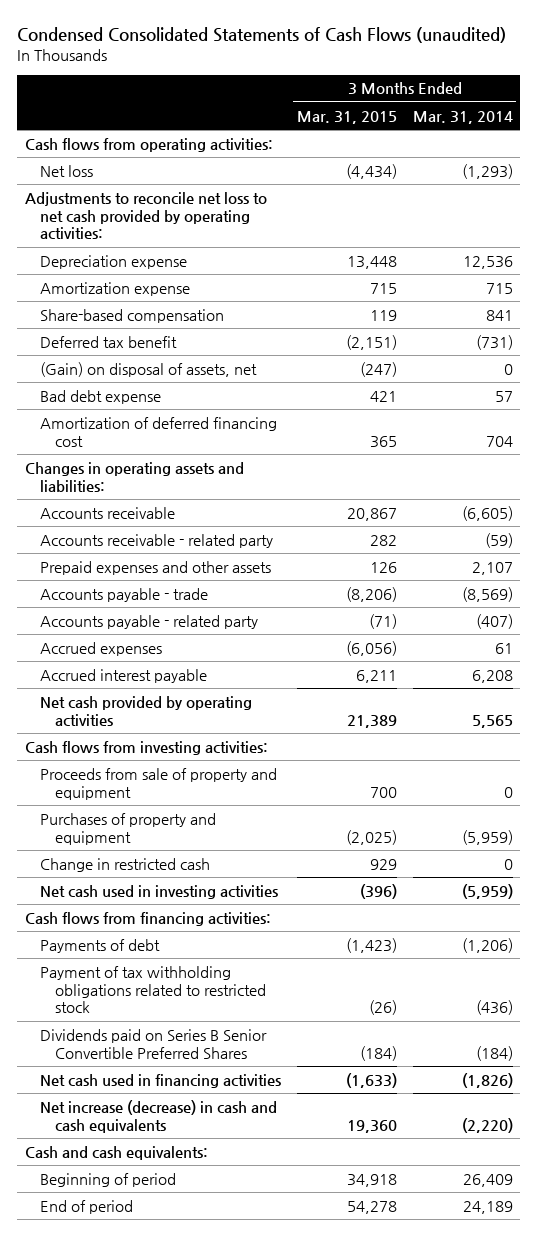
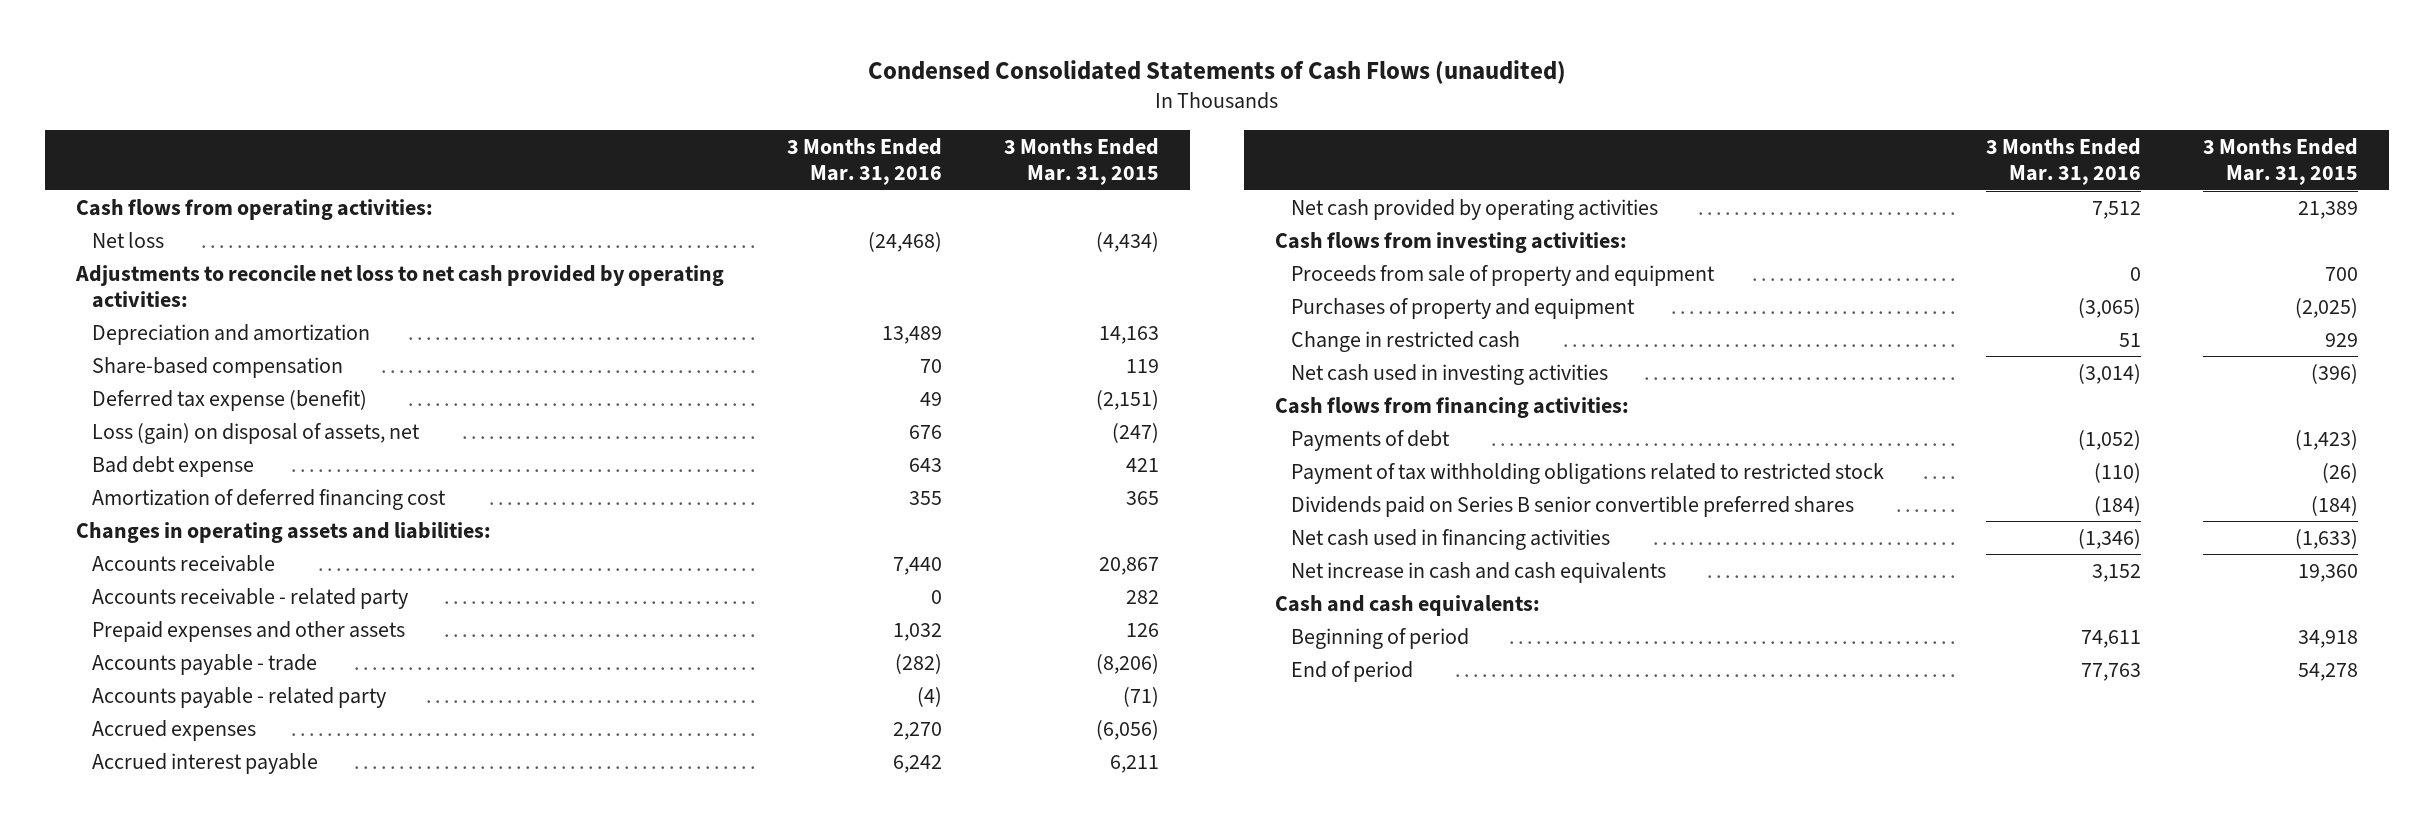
[412,110,513,124] Mar. 31, 2014 -> none
none -> [786,137,942,186] 3 Months Ended Mar. 31, 2016
[40,281,191,296] Amortization expense -> none
[40,254,188,269] Depreciation expense -> [91,323,370,345] Depreciation and amortization
[346,255,397,269] 13,448 -> [1098,325,1159,344] 14,163
[40,335,178,348] Deferred tax benefit -> [91,389,367,411] Deferred tax expense (benefit)
[40,361,258,377] (Gain) on disposal of assets, net -> [91,422,420,444] Loss (gain) on disposal of assets, net
[40,1028,268,1059] Dividends paid on Series B Senior Convertible Preferred Shares -> [1291,495,1855,517] Dividends paid on Series B senior convertible preferred shares
[40,1099,278,1133] Net increase (decrease) in cash and cash equivalents -> [1291,561,1667,583] Net increase in cash and cash equivalents

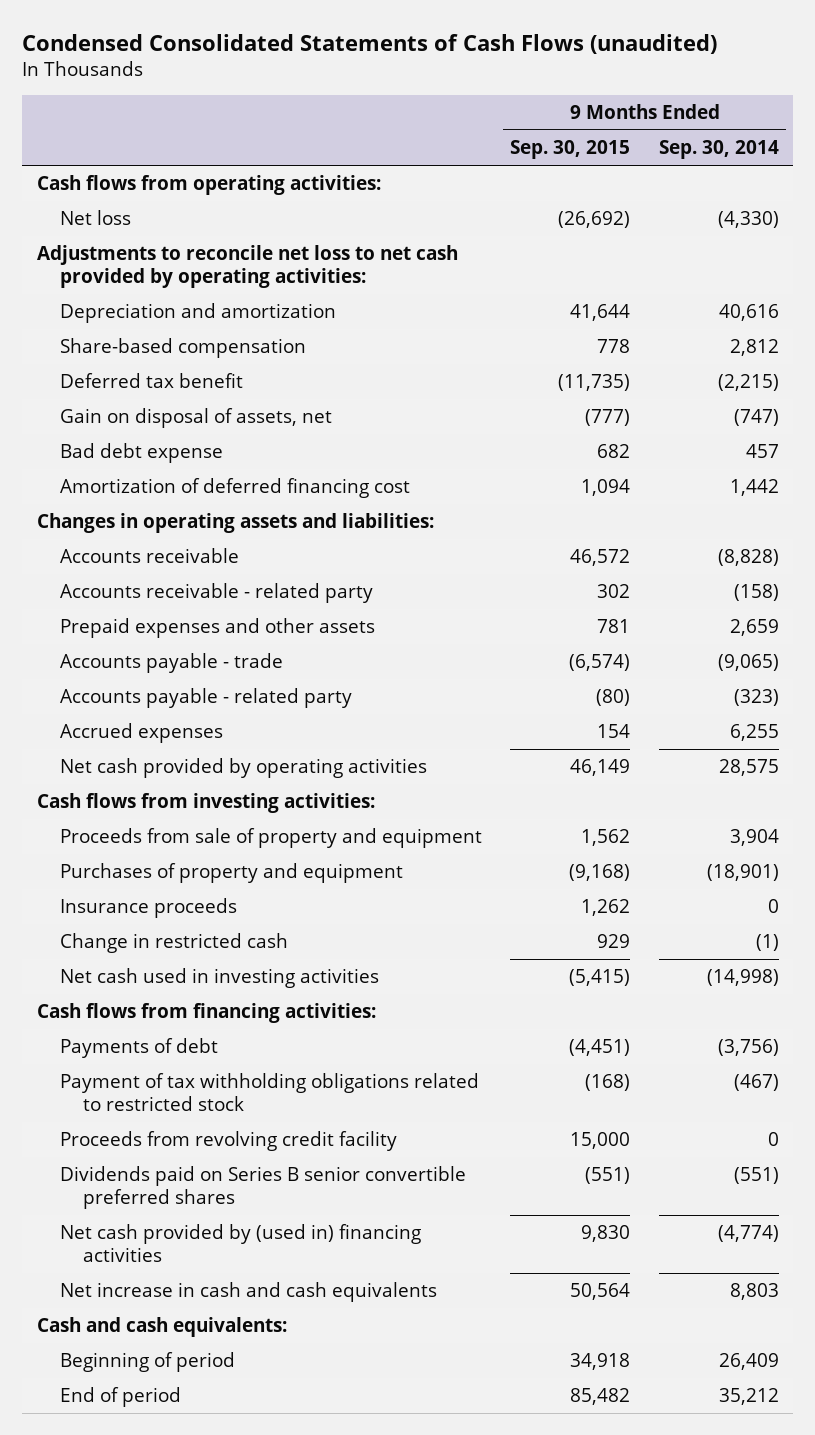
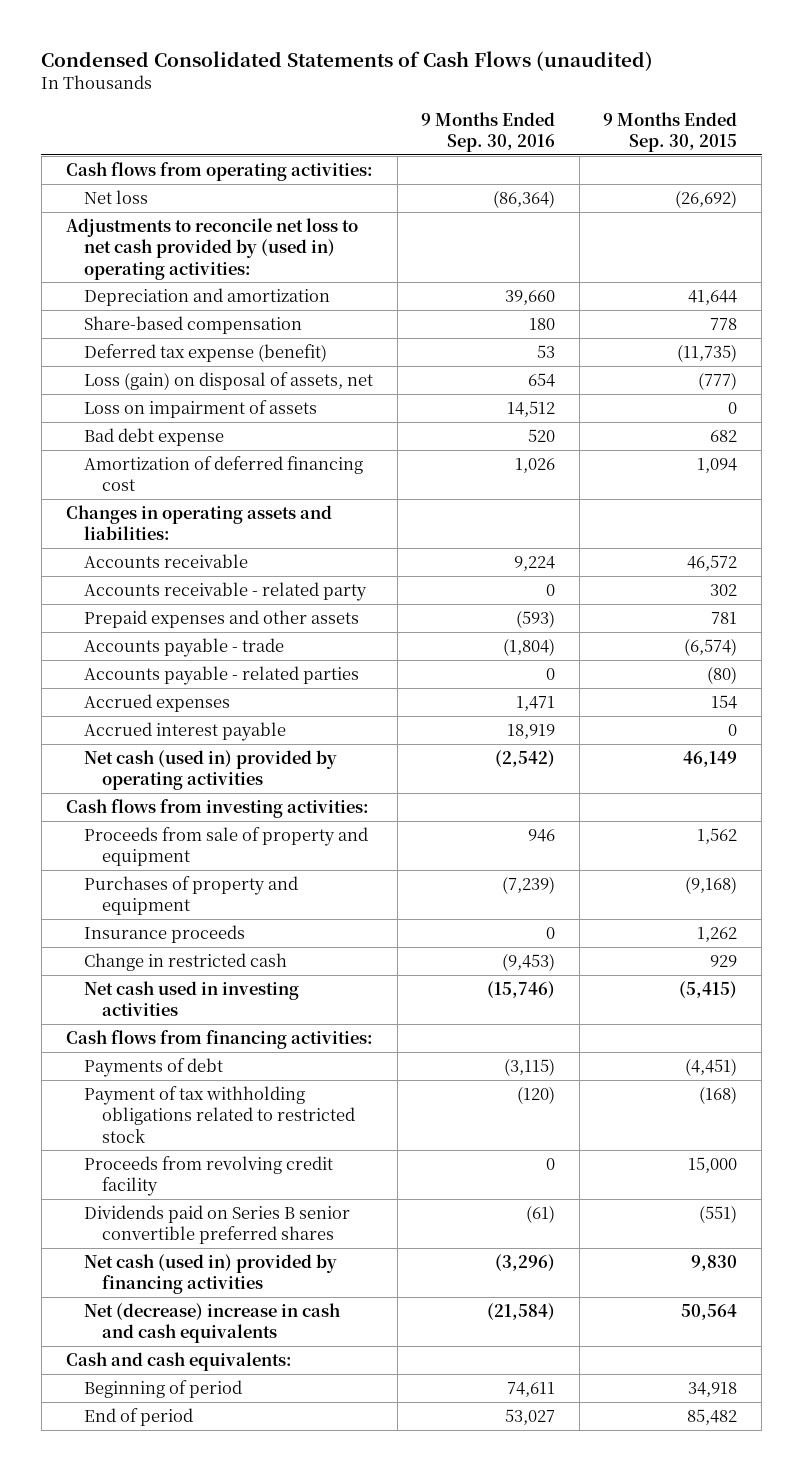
[658,140,779,160] Sep. 30, 2014 -> none
none -> [421,111,556,152] 9 Months Ended Sep. 30, 2016
[36,245,458,289] Adjustments to reconcile net loss to net cash provided by operating activities: -> [65,217,358,280] Adjustments to reconcile net loss to net cash provided by (used in) operating activities:
[60,373,244,389] Deferred tax benefit -> [83,343,327,362] Deferred tax expense (benefit)
[60,408,333,429] Gain on disposal of assets, net -> [83,371,373,390] Loss (gain) on disposal of assets, net
none -> [83,399,317,418] Loss on impairment of assets
[60,688,353,709] Accounts payable - related party -> [83,665,359,685] Accounts payable - related parties
none -> [83,721,286,741] Accrued interest payable
[60,758,428,779] Net cash provided by operating activities -> [83,749,337,791] Net cash (used in) provided by operating activities
[60,1224,422,1263] Net cash provided by (used in) financing activities -> [83,1253,337,1295] Net cash (used in) provided by financing activities
[60,1282,438,1303] Net increase in cash and cash equivalents -> [83,1302,340,1344] Net (decrease) increase in cash and cash equivalents

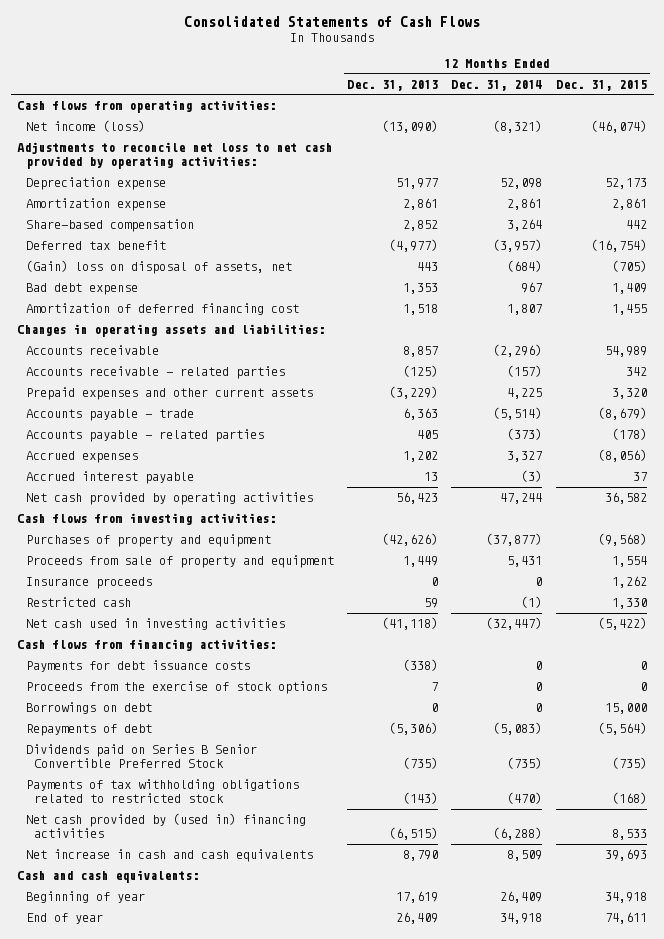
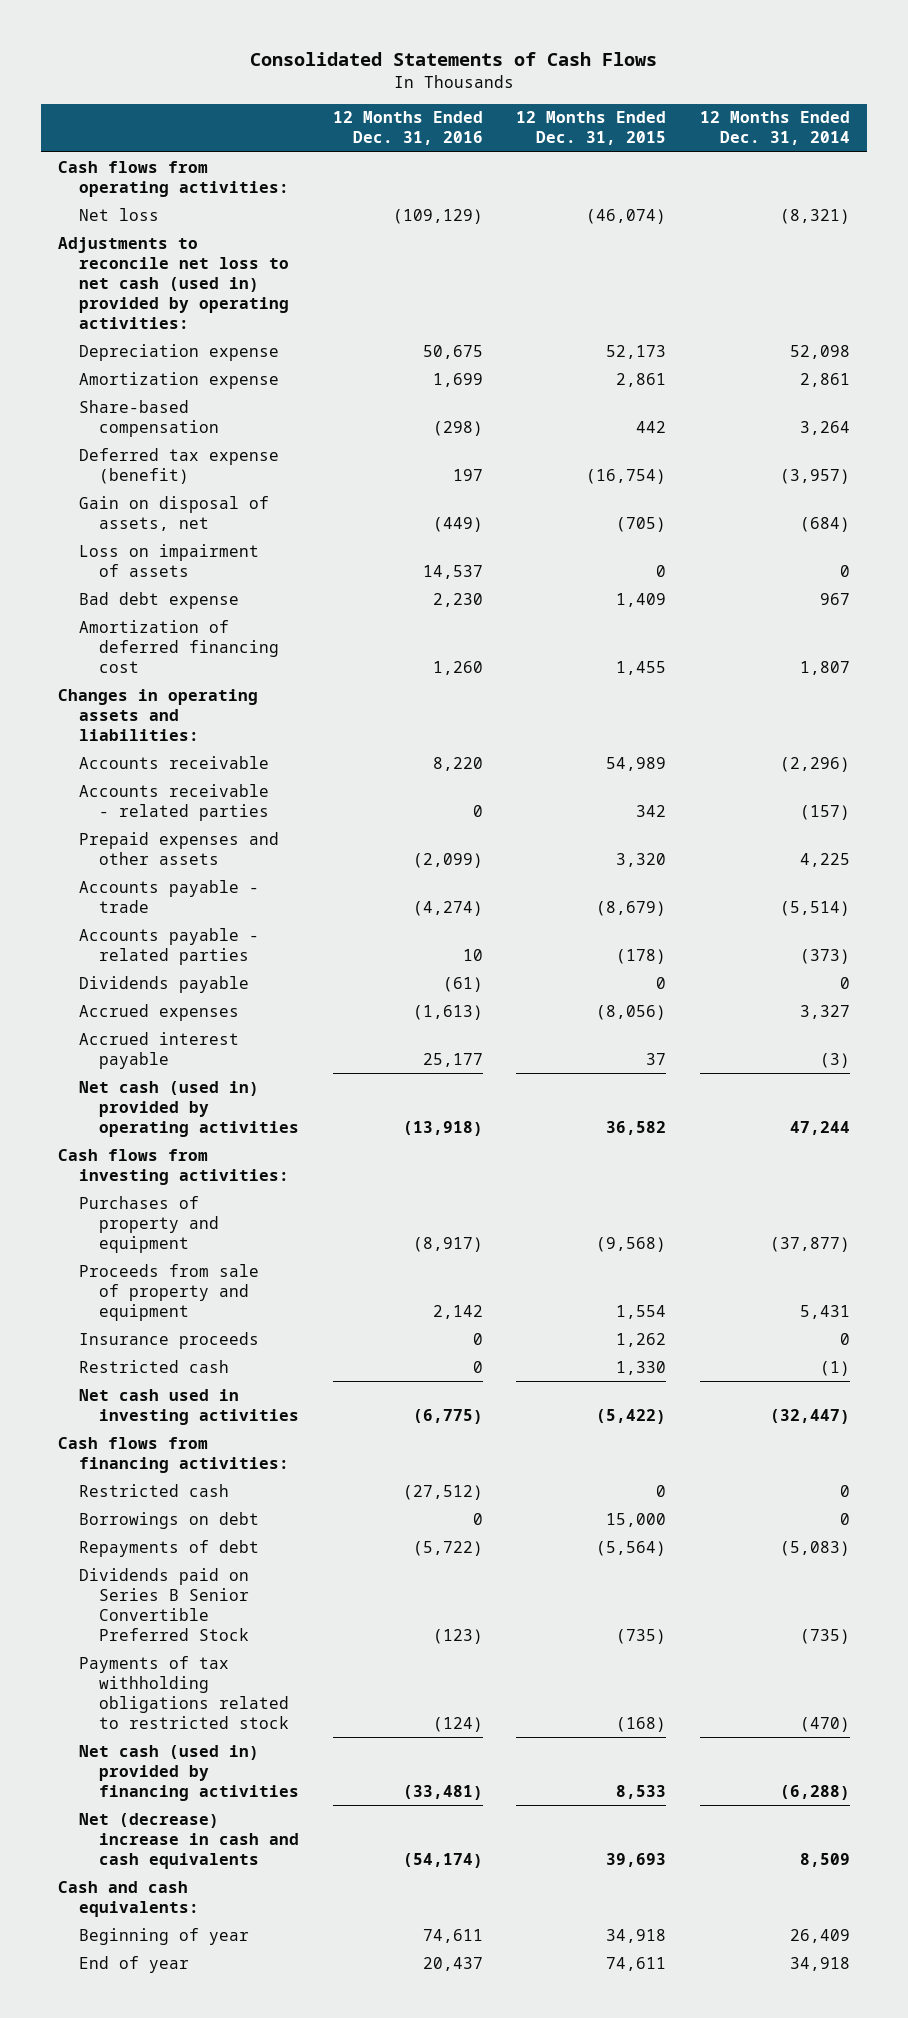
[347,79,439,91] Dec. 31, 2013 -> none
none -> [332,111,483,146] 12 Months Ended Dec. 31, 2016
[25,120,145,133] Net income (loss) -> [78,207,159,221] Net loss
[17,142,333,170] Adjustments to reconcile net loss to net cash provided by operating activities: -> [57,236,289,329] Adjustments to reconcile net loss to net cash (used in) provided by operating activities:
[25,240,166,251] Deferred tax benefit -> [78,447,279,484] Deferred tax expense (benefit)
[25,260,292,275] (Gain) loss on disposal of assets, net -> [78,495,269,531] Gain on disposal of assets, net
none -> [78,543,259,577] Loss on impairment of assets
[25,387,313,401] Prepaid expenses and other current assets -> [78,831,279,865] Prepaid expenses and other assets
none -> [78,975,249,993] Dividends payable
[25,492,313,506] Net cash provided by operating activities -> [78,1080,300,1137] Net cash (used in) provided by operating activities
[25,660,250,673] Payments for debt issuance costs -> none
[25,681,327,695] Proceeds from the exercise of stock options -> none
none -> [78,1483,229,1497] Restricted cash
[25,813,306,839] Net cash provided by (used in) financing activities -> [78,1744,300,1801] Net cash (used in) provided by financing activities
[25,849,313,863] Net increase in cash and cash equivalents -> [78,1812,300,1869] Net (decrease) increase in cash and cash equivalents

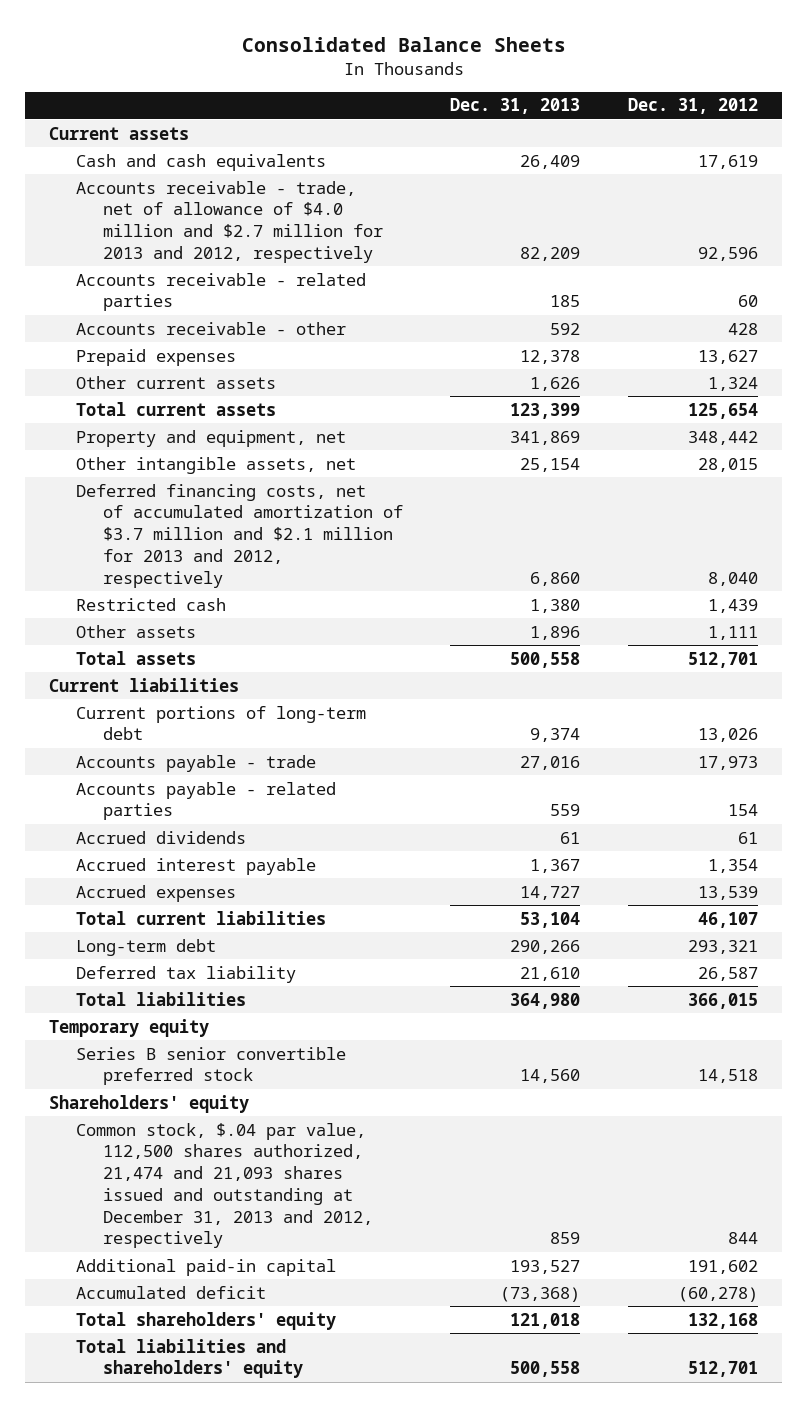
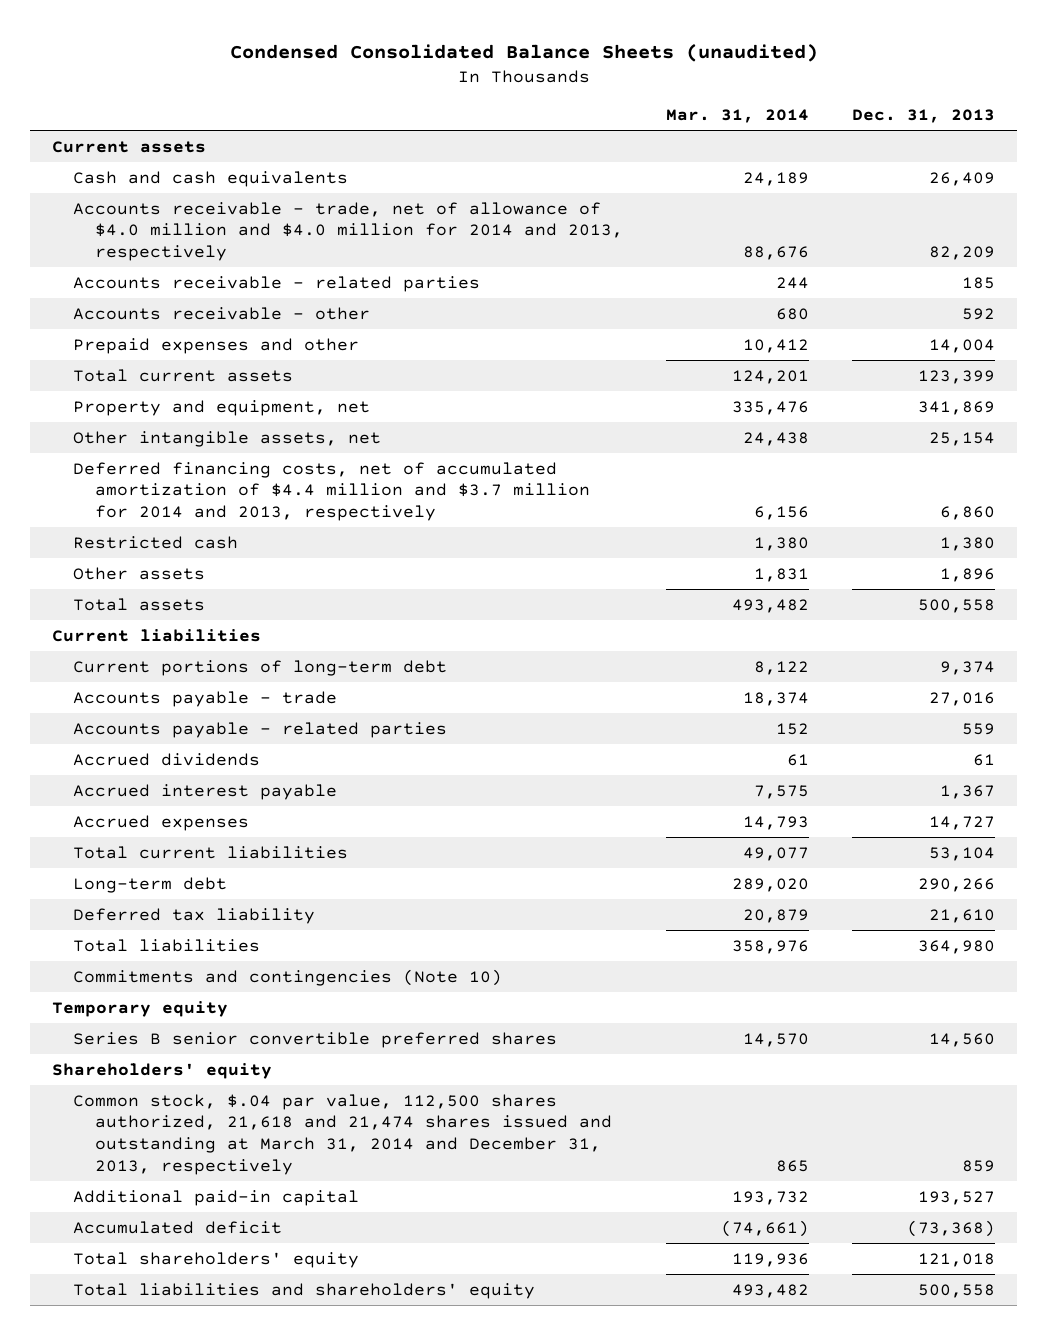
[241,36,566,52] Consolidated Balance Sheets -> [229,43,818,62] Condensed Consolidated Balance Sheets (unaudited)
[628,98,759,115] Dec. 31, 2012 -> none
none -> [666,109,810,124] Mar. 31, 2014
[76,180,383,263] Accounts receivable - trade, net of allowance of $4.0 million and $2.7 million for 2013 and 2012, respectively -> [73,201,623,262] Accounts receivable - trade, net of allowance of $4.0 million and $4.0 million for 2014 and 2013, respectively
[76,375,277,389] Other current assets -> none
[76,348,237,366] Prepaid expenses -> [73,337,360,354] Prepaid expenses and other
[520,349,581,364] 12,378 -> [929,338,996,353] 14,004
[76,483,403,588] Deferred financing costs, net of accumulated amortization of $3.7 million and $2.1 million for 2013 and 2012, respectively -> [73,461,590,522] Deferred financing costs, net of accumulated amortization of $4.4 million and $3.7 million for 2014 and 2013, respectively
none -> [73,968,503,986] Commitments and contingencies (Note 10)
[76,1046,347,1086] Series B senior convertible preferred stock -> [73,1031,558,1048] Series B senior convertible preferred shares
[76,1122,373,1249] Common stock, $.04 par value, 112,500 shares authorized, 21,474 and 21,093 shares issued and outstanding at December 31, 2013 and 2012, respectively -> [73,1093,612,1175] Common stock, $.04 par value, 112,500 shares authorized, 21,618 and 21,474 shares issued and outstanding at March 31, 2014 and December 31, 2013, respectively

